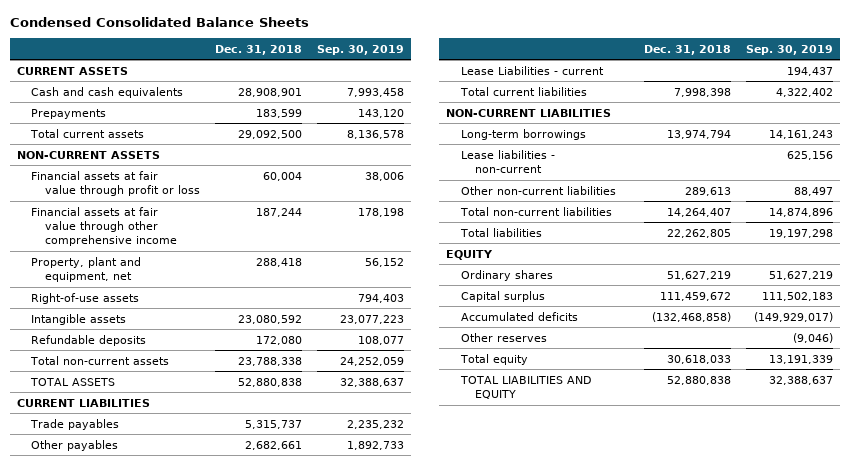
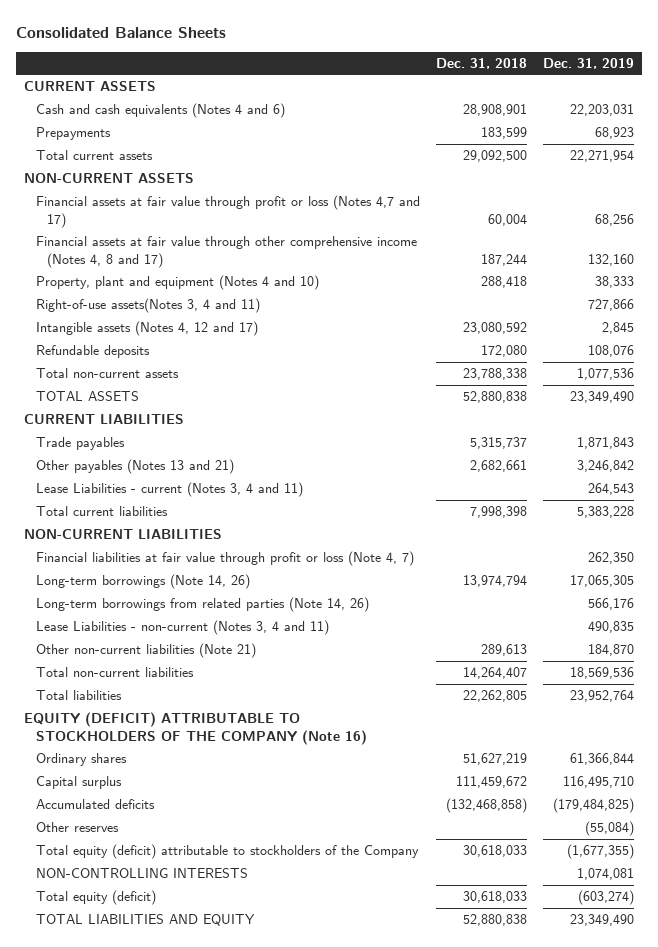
[9,16,309,27] Condensed Consolidated Balance Sheets -> [16,26,227,38] Consolidated Balance Sheets
[316,44,404,55] Sep. 30, 2019 -> none
none -> [542,57,634,69] Dec. 31, 2019
[31,86,184,98] Cash and cash equivalents -> [35,103,285,119] Cash and cash equivalents (Notes 4 and 6)
[31,170,201,197] Financial assets at fair value through profit or loss -> [35,195,420,228] Financial assets at fair value through profit or loss (Notes 4,7 and 17)
[31,206,178,247] Financial assets at fair value through other comprehensive income -> [35,236,417,268] Financial assets at fair value through other comprehensive income (Notes 4, 8 and 17)
[31,256,142,283] Property, plant and equipment, net -> [35,275,319,291] Property, plant and equipment (Notes 4 and 10)
[31,292,140,304] Right-of-use assets -> [35,298,260,314] Right-of-use assets(Notes 3, 4 and 11)
[31,313,127,325] Intangible assets -> [35,321,258,337] Intangible assets (Notes 4, 12 and 17)
[31,439,119,451] Other payables -> [35,459,234,475] Other payables (Notes 13 and 21)
[460,65,604,75] Lease Liabilities - current -> [35,482,303,498] Lease Liabilities - current (Notes 3, 4 and 11)
none -> [35,551,414,567] Financial liabilities at fair value through profit or loss (Note 4, 7)
[460,128,586,140] Long-term borrowings -> [35,574,250,590] Long-term borrowings (Note 14, 26)
none -> [35,597,369,613] Long-term borrowings from related parties (Note 14, 26)
[460,149,555,174] Lease liabilities - non-current -> [35,620,329,636] Lease Liabilities - non-current (Notes 3, 4 and 11)
[460,185,616,195] Other non-current liabilities -> [35,643,256,659] Other non-current liabilities (Note 21)
[446,249,494,260] EQUITY -> [24,712,367,745] EQUITY (DEFICIT) ATTRIBUTABLE TO STOCKHOLDERS OF THE COMPANY (Note 16)
none -> [35,844,419,860] Total equity (deficit) attributable to stockholders of the Company
none -> [35,868,248,879] NON-CONTROLLING INTERESTS
[459,353,528,365] Total equity -> [35,890,156,906] Total equity (deficit)

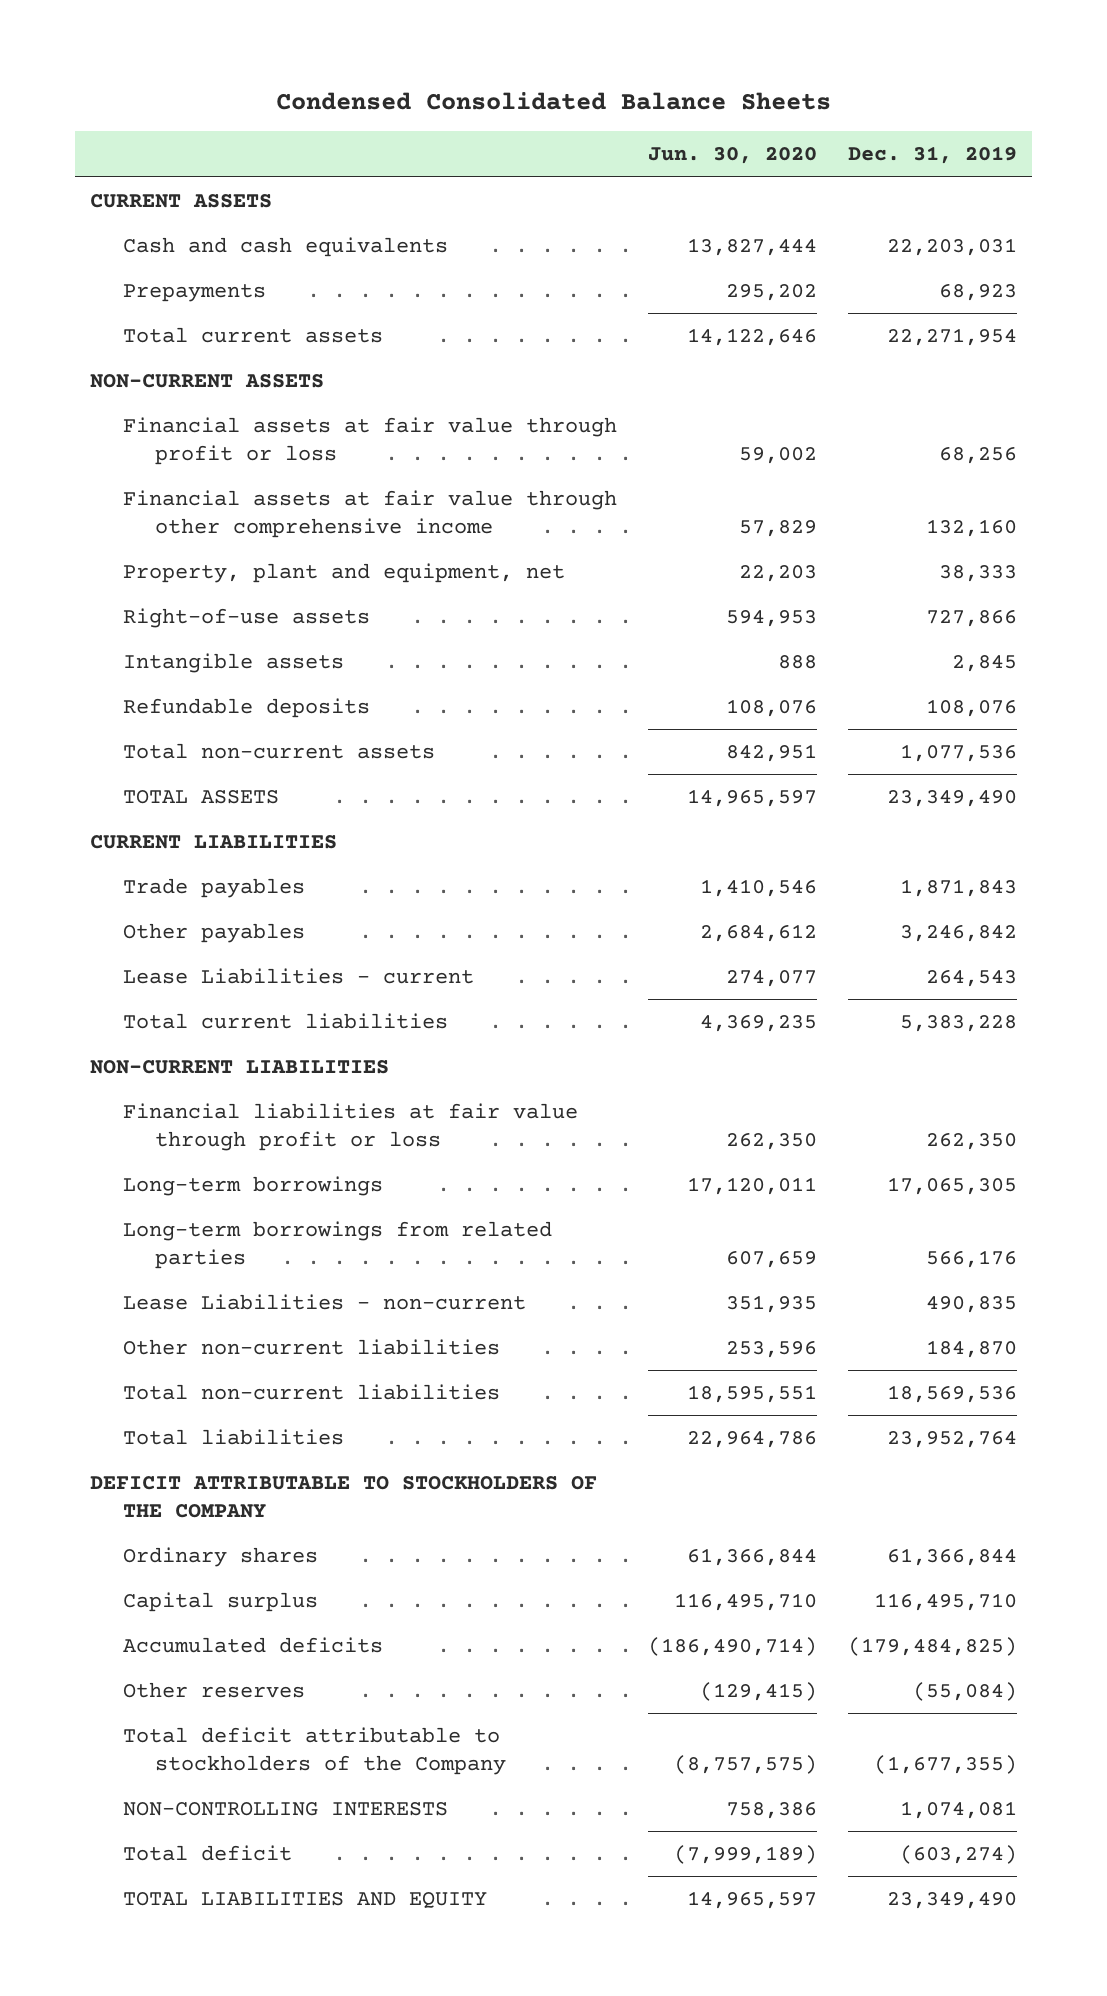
[16,26,227,38] Consolidated Balance Sheets -> [275,92,831,111] Condensed Consolidated Balance Sheets
[435,57,527,69] Dec. 31, 2018 -> none
none -> [647,147,817,165] Jun. 30, 2020
[35,103,285,119] Cash and cash equivalents (Notes 4 and 6) -> [122,237,448,258] Cash and cash equivalents
[35,195,420,228] Financial assets at fair value through profit or loss (Notes 4,7 and 17) -> [122,417,617,466] Financial assets at fair value through profit or loss
[35,236,417,268] Financial assets at fair value through other comprehensive income (Notes 4, 8 and 17) -> [122,490,617,539] Financial assets at fair value through other comprehensive income
[35,275,319,291] Property, plant and equipment (Notes 4 and 10) -> [122,563,565,584] Property, plant and equipment, net
[35,298,260,314] Right-of-use assets(Notes 3, 4 and 11) -> [122,608,370,629] Right-of-use assets
[35,321,258,337] Intangible assets (Notes 4, 12 and 17) -> [122,653,344,674] Intangible assets
[35,459,234,475] Other payables (Notes 13 and 21) -> [122,923,305,944] Other payables
[35,482,303,498] Lease Liabilities - current (Notes 3, 4 and 11) -> [122,968,474,985] Lease Liabilities - current
[35,551,414,567] Financial liabilities at fair value through profit or loss (Note 4, 7) -> [122,1103,578,1152] Financial liabilities at fair value through profit or loss
[35,574,250,590] Long-term borrowings (Note 14, 26) -> [122,1176,383,1197] Long-term borrowings
[35,597,369,613] Long-term borrowings from related parties (Note 14, 26) -> [122,1221,552,1270] Long-term borrowings from related parties
[35,620,329,636] Lease Liabilities - non-current (Notes 3, 4 and 11) -> [122,1294,526,1311] Lease Liabilities - non-current
[35,643,256,659] Other non-current liabilities (Note 21) -> [122,1339,500,1356] Other non-current liabilities
[24,712,367,745] EQUITY (DEFICIT) ATTRIBUTABLE TO STOCKHOLDERS OF THE COMPANY (Note 16) -> [90,1476,598,1519] DEFICIT ATTRIBUTABLE TO STOCKHOLDERS OF THE COMPANY
[35,844,419,860] Total equity (deficit) attributable to stockholders of the Company -> [122,1727,507,1776] Total deficit attributable to stockholders of the Company
[35,890,156,906] Total equity (deficit) -> [122,1845,292,1862] Total deficit

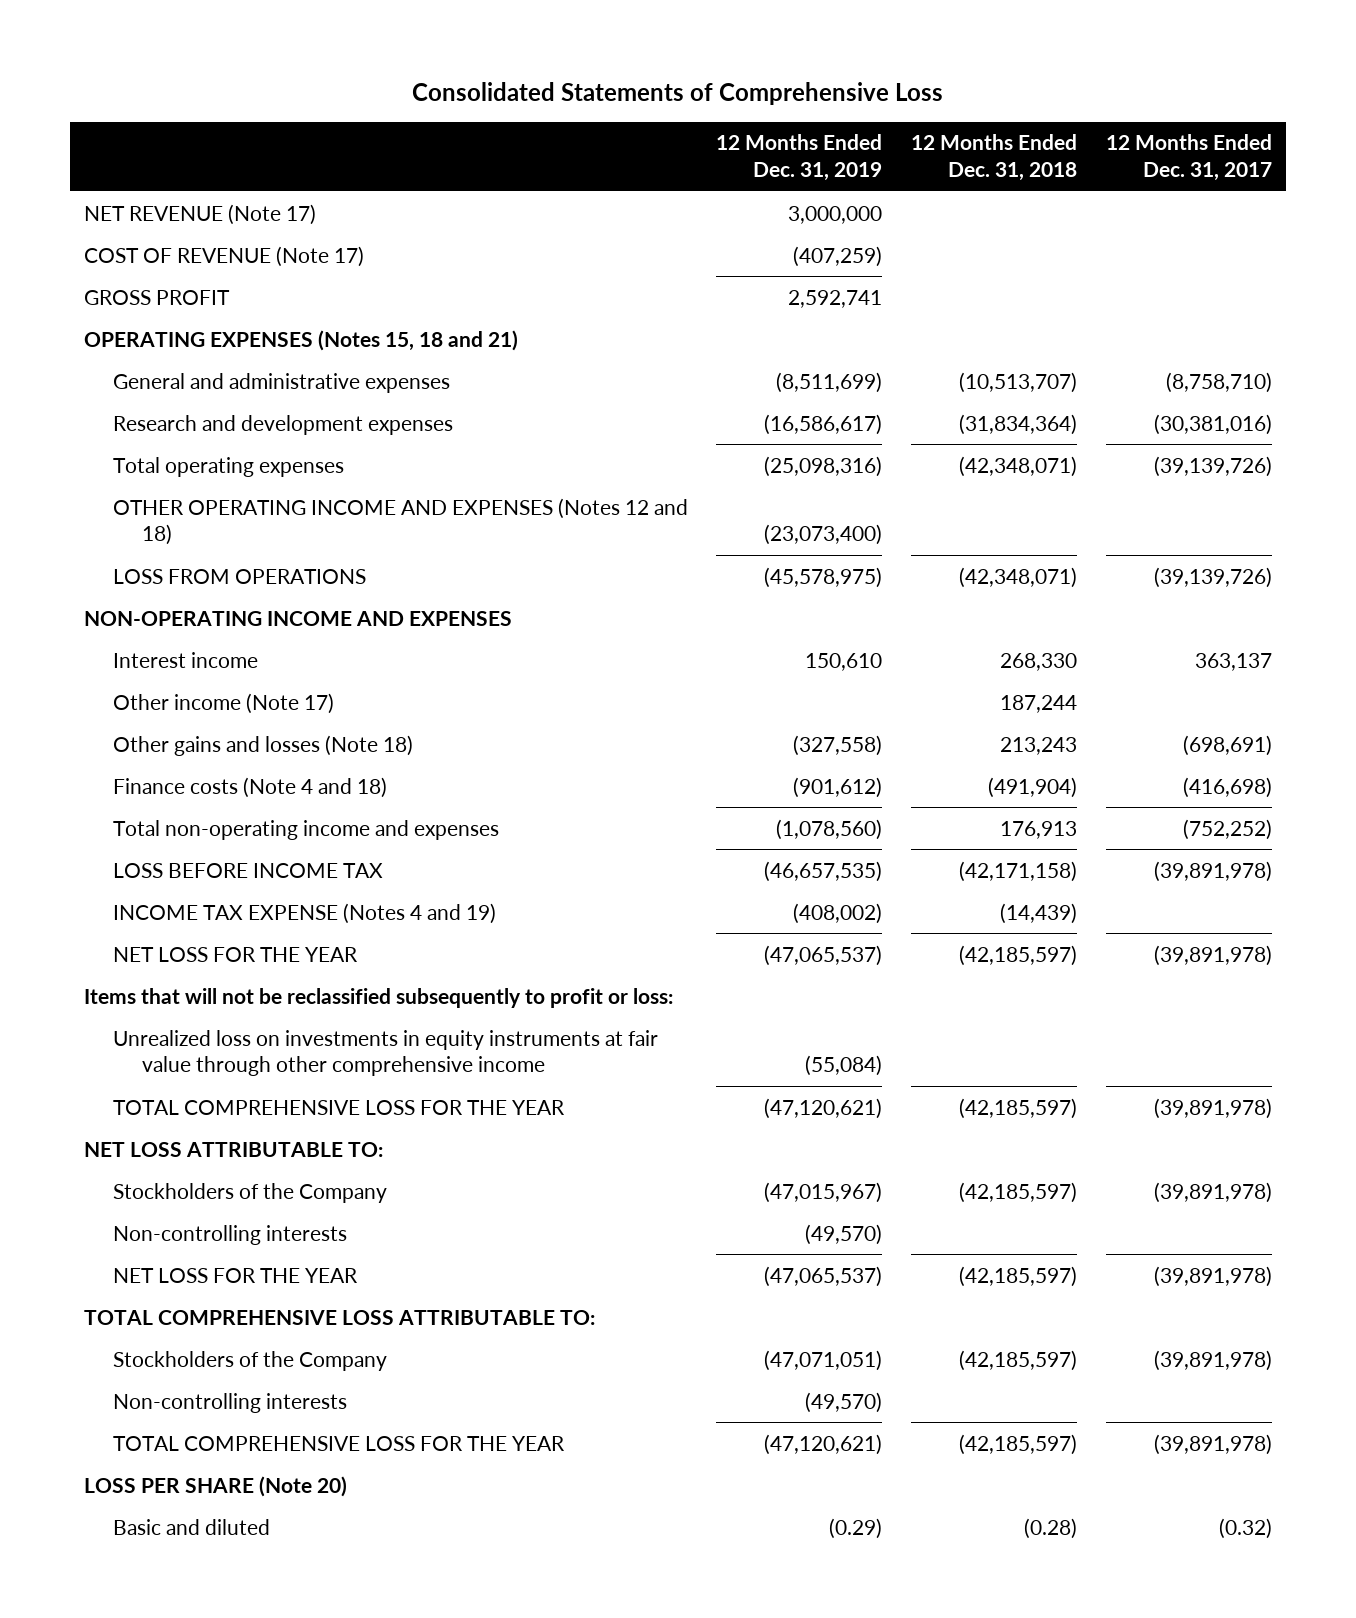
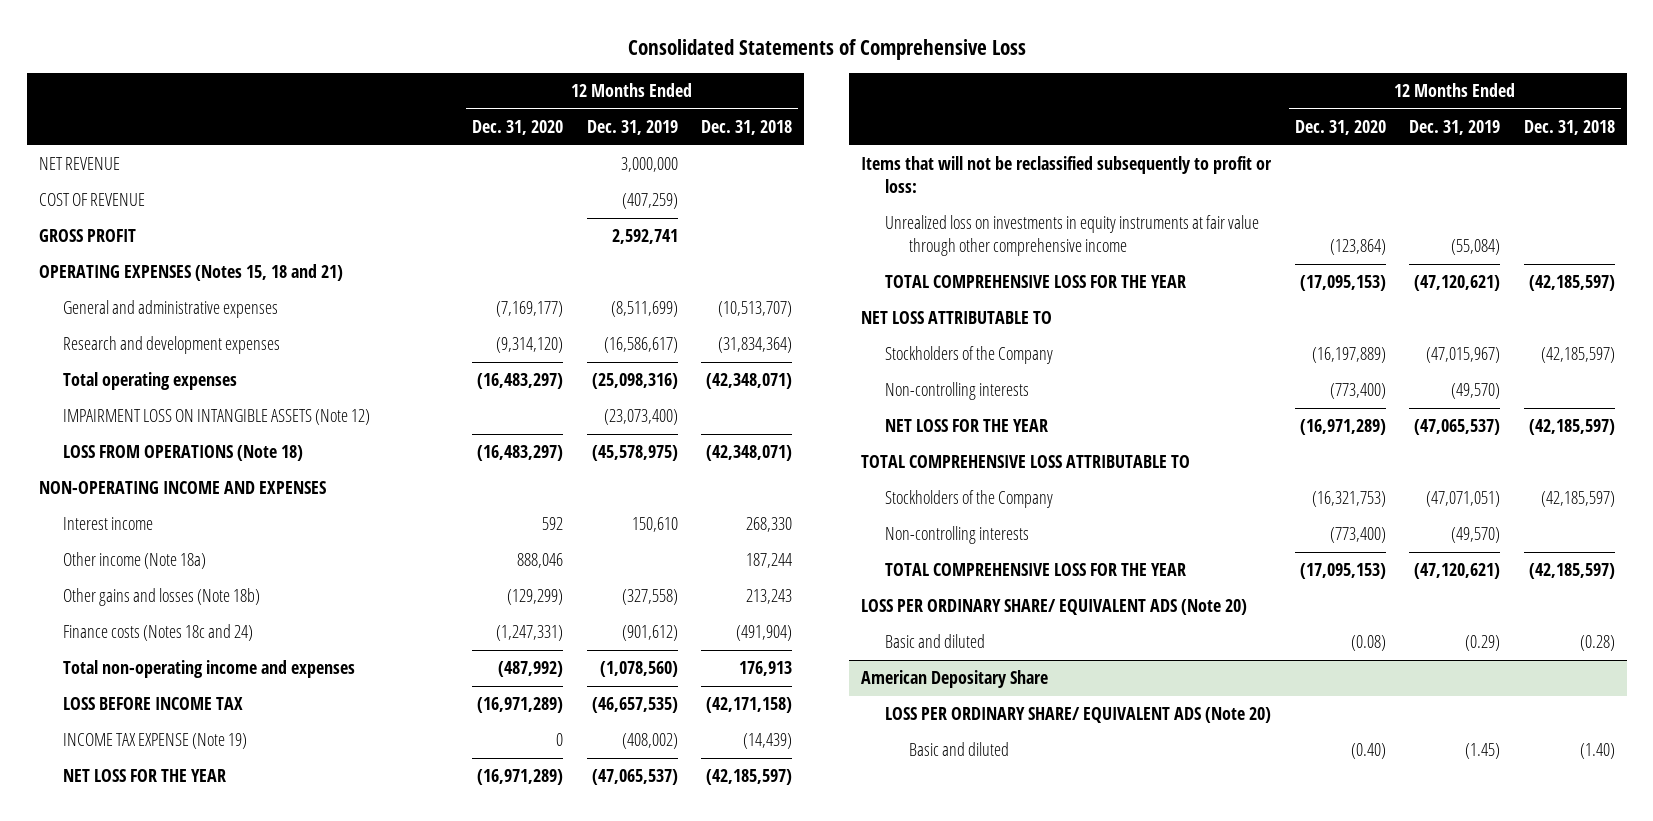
[1105,134,1272,181] 12 Months Ended Dec. 31, 2017 -> none
none -> [472,120,564,136] Dec. 31, 2020
[83,203,316,225] NET REVENUE (Note 17) -> [38,157,120,171] NET REVENUE
[83,245,364,267] COST OF REVENUE (Note 17) -> [38,193,145,207] COST OF REVENUE
[112,497,688,546] OTHER OPERATING INCOME AND EXPENSES (Notes 12 and 18) -> [62,409,370,426] IMPAIRMENT LOSS ON INTANGIBLE ASSETS (Note 12)
[112,568,366,584] LOSS FROM OPERATIONS -> [62,445,303,462] LOSS FROM OPERATIONS (Note 18)
[112,692,334,714] Other income (Note 17) -> [62,552,206,570] Other income (Note 18a)
[112,734,413,756] Other gains and losses (Note 18) -> [62,588,260,607] Other gains and losses (Note 18b)
[112,776,387,798] Finance costs (Note 4 and 18) -> [62,624,253,642] Finance costs (Notes 18c and 24)
[112,902,496,924] INCOME TAX EXPENSE (Notes 4 and 19) -> [62,733,247,750] INCOME TAX EXPENSE (Note 19)
[83,1141,383,1157] NET LOSS ATTRIBUTABLE TO: -> [860,311,1052,325] NET LOSS ATTRIBUTABLE TO
[83,1309,595,1325] TOTAL COMPREHENSIVE LOSS ATTRIBUTABLE TO: -> [860,455,1190,469] TOTAL COMPREHENSIVE LOSS ATTRIBUTABLE TO
[83,1475,347,1497] LOSS PER SHARE (Note 20) -> [860,599,1247,616] LOSS PER ORDINARY SHARE/ EQUIVALENT ADS (Note 20)
none -> [860,670,1048,689] American Depositary Share
none -> [885,707,1272,724] LOSS PER ORDINARY SHARE/ EQUIVALENT ADS (Note 20)
none -> [909,742,1010,757] Basic and diluted

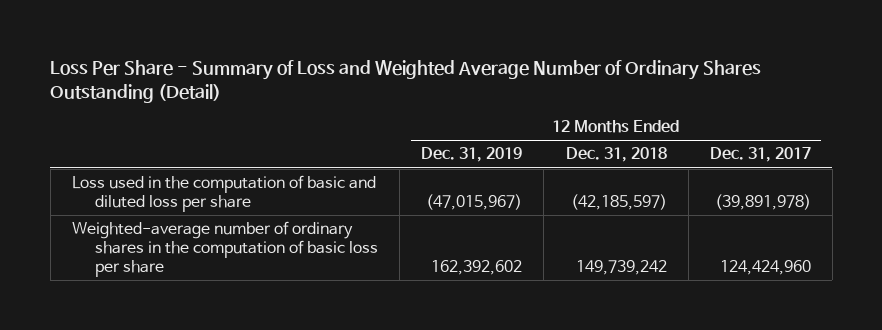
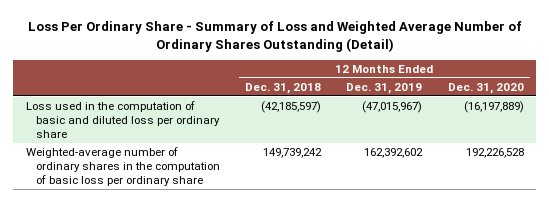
[50,59,762,103] Loss Per Share - Summary of Loss and Weighted Average Number of Ordinary Shares Outstanding (Detail) -> [27,20,522,52] Loss Per Ordinary Share - Summary of Loss and Weighted Average Number of Ordinary Shares Outstanding (Detail)
[709,147,811,163] Dec. 31, 2017 -> none
none -> [447,82,524,94] Dec. 31, 2020
[71,175,376,213] Loss used in the computation of basic and diluted loss per share -> [25,100,220,139] Loss used in the computation of basic and diluted loss per ordinary share
[71,221,379,278] Weighted-average number of ordinary shares in the computation of basic loss per share -> [25,146,220,187] Weighted-average number of ordinary shares in the computation of basic loss per ordinary share

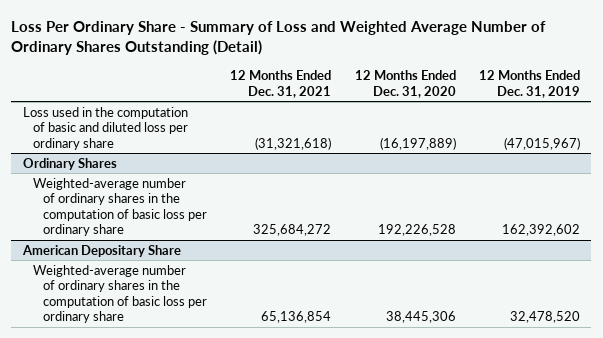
[245,82,322,94] Dec. 31, 2018 -> none
none -> [230,70,332,98] 12 Months Ended Dec. 31, 2021
none -> [23,157,118,170] Ordinary Shares
none -> [22,244,182,257] American Depositary Share
none -> [33,264,208,324] Weighted-average number of ordinary shares in the computation of basic loss per ordinary share

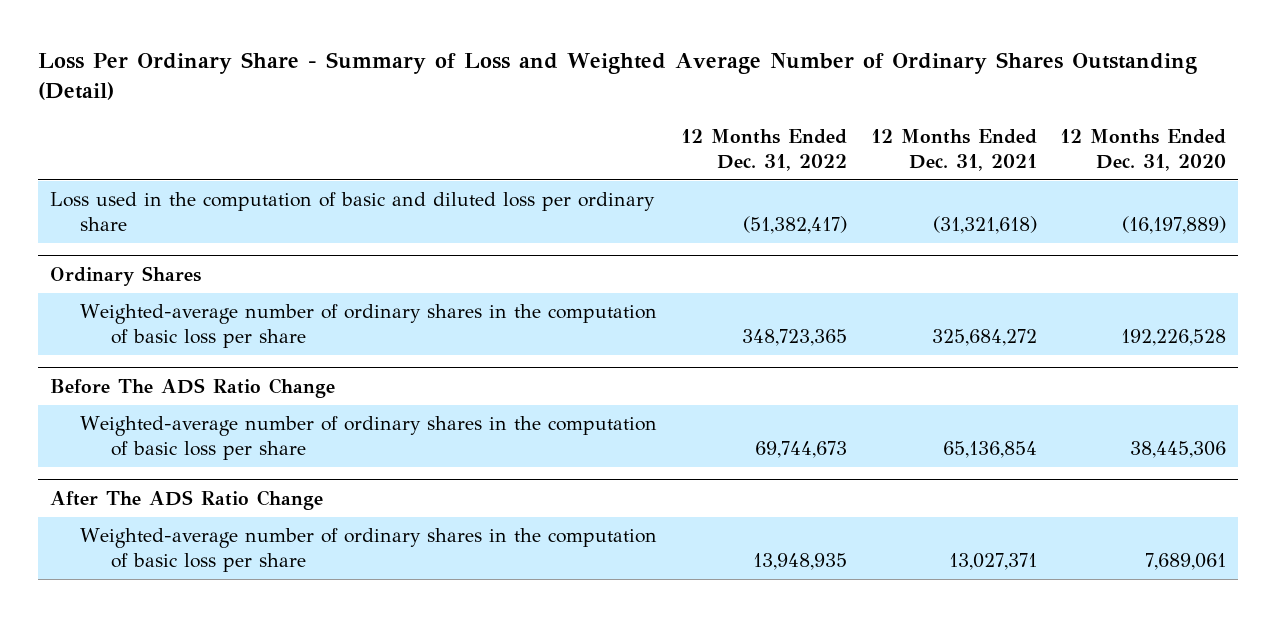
[478,70,580,98] 12 Months Ended Dec. 31, 2019 -> none
none -> [681,129,848,171] 12 Months Ended Dec. 31, 2022
[22,244,182,257] American Depositary Share -> none
[33,177,208,237] Weighted-average number of ordinary shares in the computation of basic loss per ordinary share -> [80,304,658,348] Weighted-average number of ordinary shares in the computation of basic loss per share
none -> [50,377,336,398] Before The ADS Ratio Change
[33,264,208,324] Weighted-average number of ordinary shares in the computation of basic loss per ordinary share -> [80,416,658,460] Weighted-average number of ordinary shares in the computation of basic loss per share
none -> [50,489,324,510] After The ADS Ratio Change
none -> [80,528,658,572] Weighted-average number of ordinary shares in the computation of basic loss per share

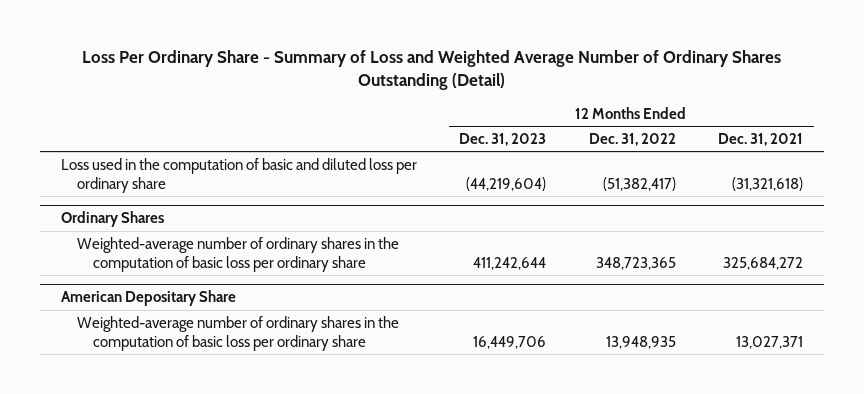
[1060,129,1227,171] 12 Months Ended Dec. 31, 2020 -> none
none -> [459,133,547,147] Dec. 31, 2023
[50,377,336,398] Before The ADS Ratio Change -> none
[50,489,324,510] After The ADS Ratio Change -> none
[80,528,658,572] Weighted-average number of ordinary shares in the computation of basic loss per share -> none
[80,304,658,348] Weighted-average number of ordinary shares in the computation of basic loss per share -> [76,236,399,272] Weighted-average number of ordinary shares in the computation of basic loss per ordinary share
none -> [61,290,237,307] American Depositary Share
[80,416,658,460] Weighted-average number of ordinary shares in the computation of basic loss per share -> [76,315,399,351] Weighted-average number of ordinary shares in the computation of basic loss per ordinary share
[755,440,848,458] 69,744,673 -> [605,335,676,349] 13,948,935
[942,440,1037,458] 65,136,854 -> [736,335,804,349] 13,027,371

